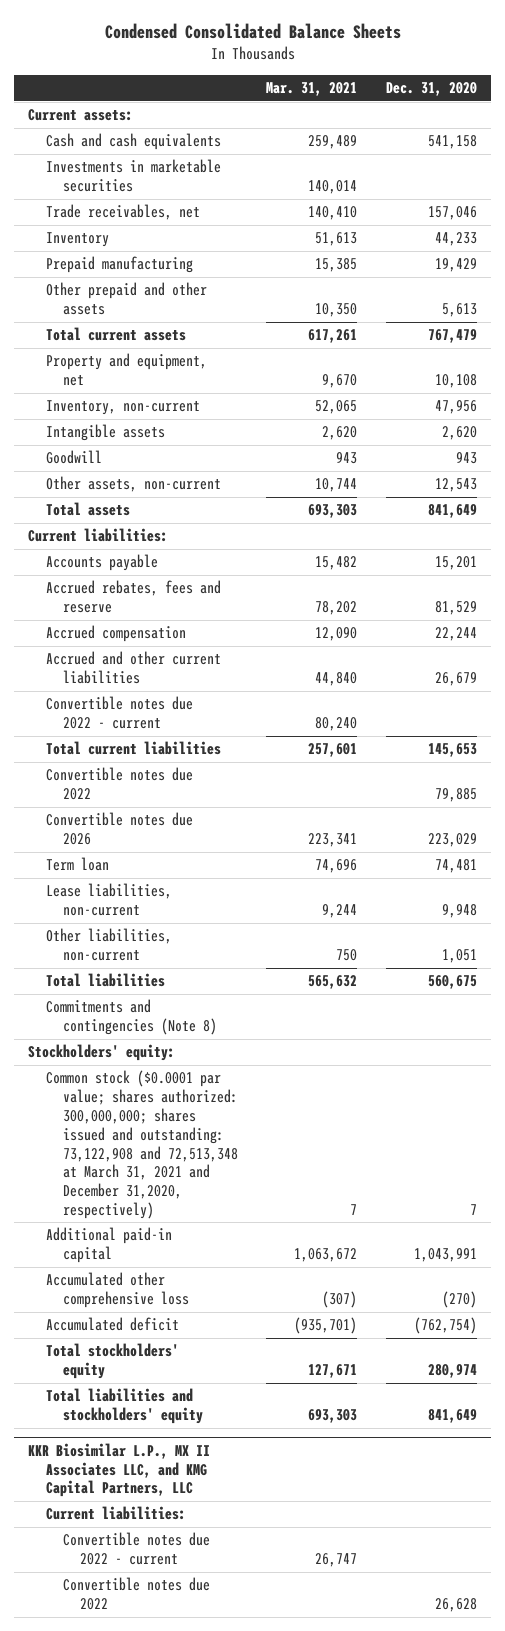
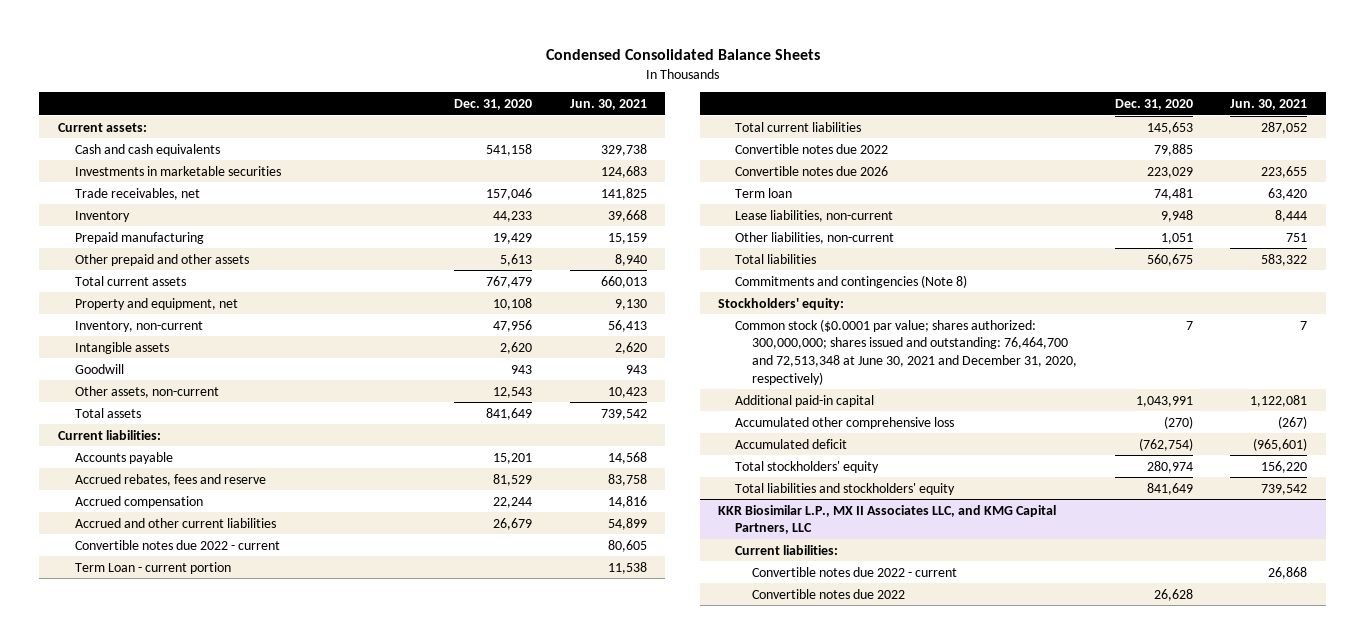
[266,82,358,97] Mar. 31, 2021 -> none
none -> [569,98,647,110] Jun. 30, 2021
none -> [74,561,231,574] Term Loan - current portion
[45,1070,238,1219] Common stock ($0.0001 par value; shares authorized: 300,000,000; shares issued and outstanding: 73,122,908 and 72,513,348 at March 31, 2021 and December 31,2020, respectively) -> [735,318,1078,385] Common stock ($0.0001 par value; shares authorized: 300,000,000; shares issued and outstanding: 76,464,700 and 72,513,348 at June 30, 2021 and December 31, 2020, respectively)

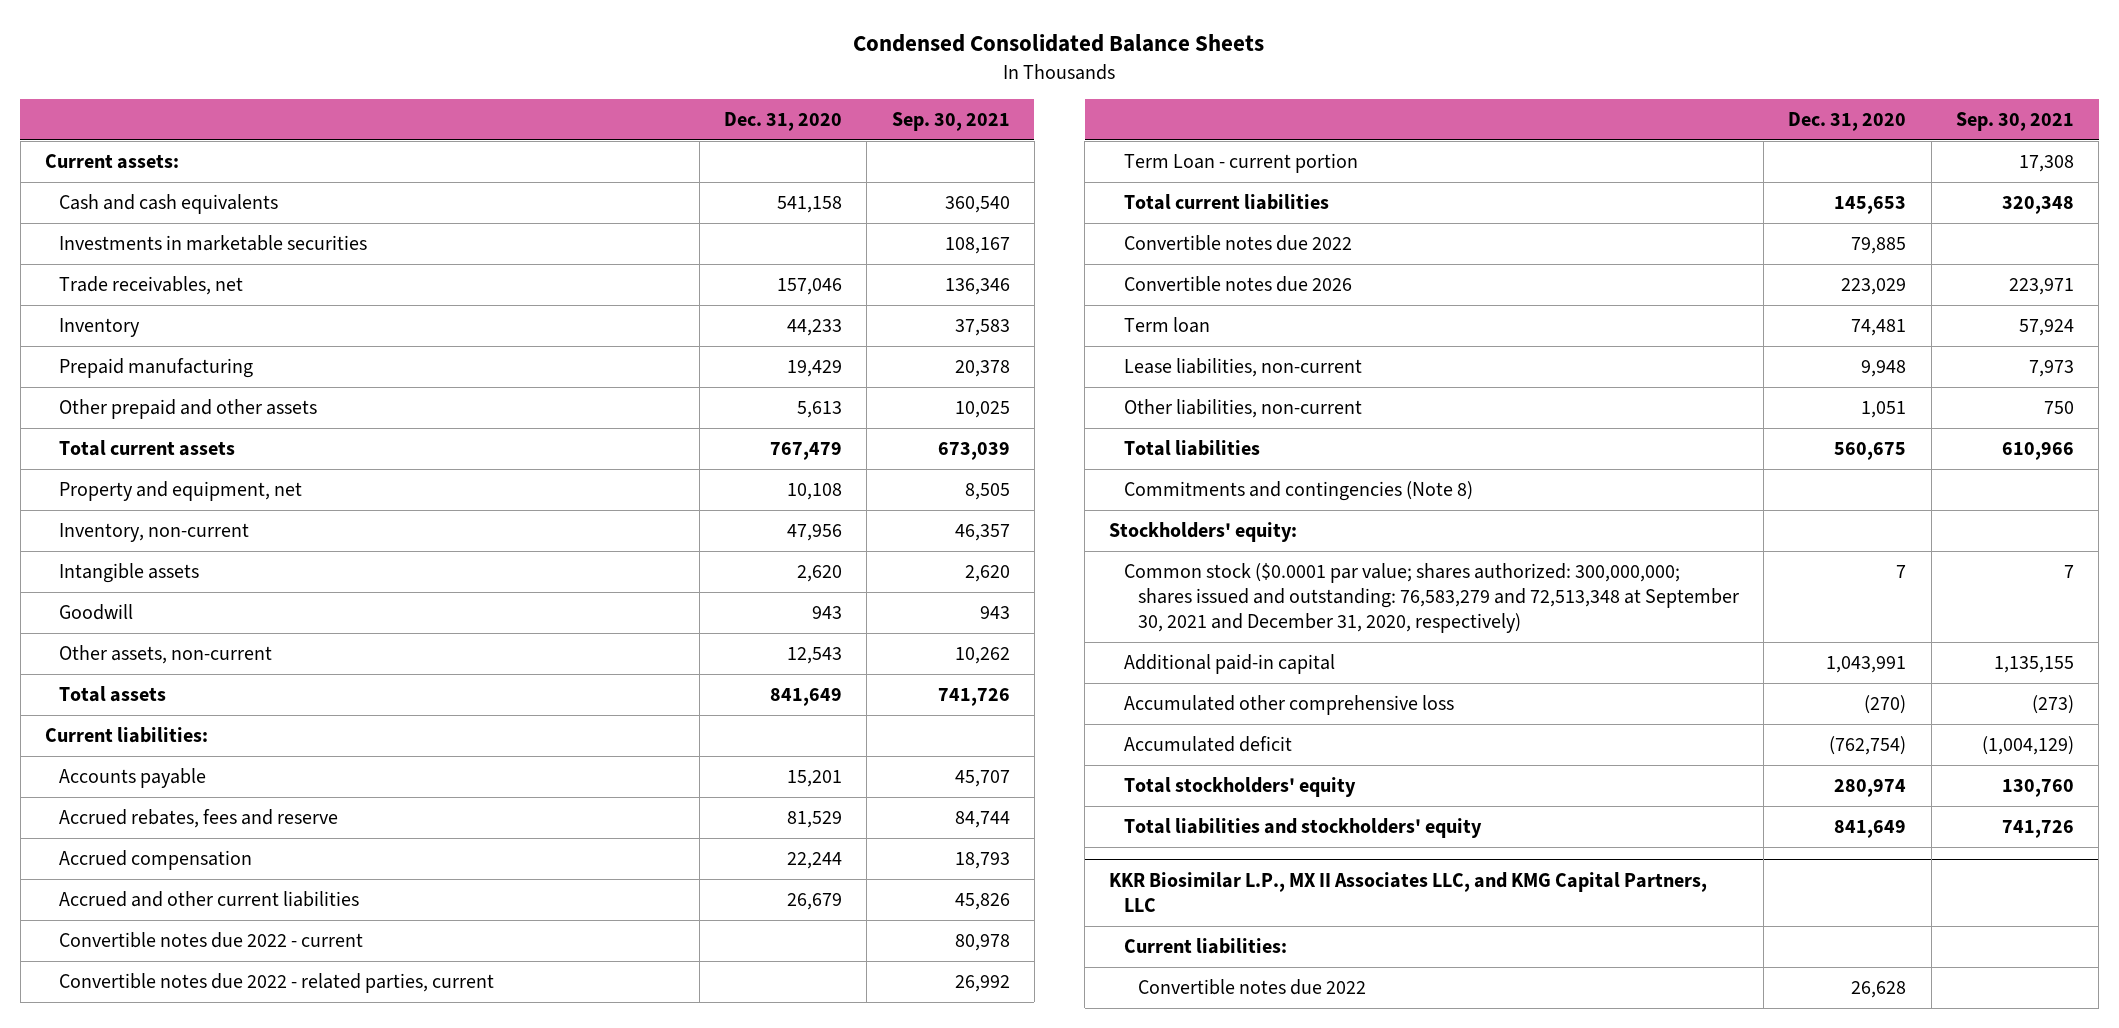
[569,98,647,110] Jun. 30, 2021 -> none
none -> [891,111,1010,131] Sep. 30, 2021
none -> [59,973,495,994] Convertible notes due 2022 - related parties, current
[735,318,1078,385] Common stock ($0.0001 par value; shares authorized: 300,000,000; shares issued and outstanding: 76,464,700 and 72,513,348 at June 30, 2021 and December 31, 2020, respectively) -> [1123,563,1740,634] Common stock ($0.0001 par value; shares authorized: 300,000,000; shares issued and outstanding: 76,583,279 and 72,513,348 at September 30, 2021 and December 31, 2020, respectively)
[752,566,958,577] Convertible notes due 2022 - current -> none

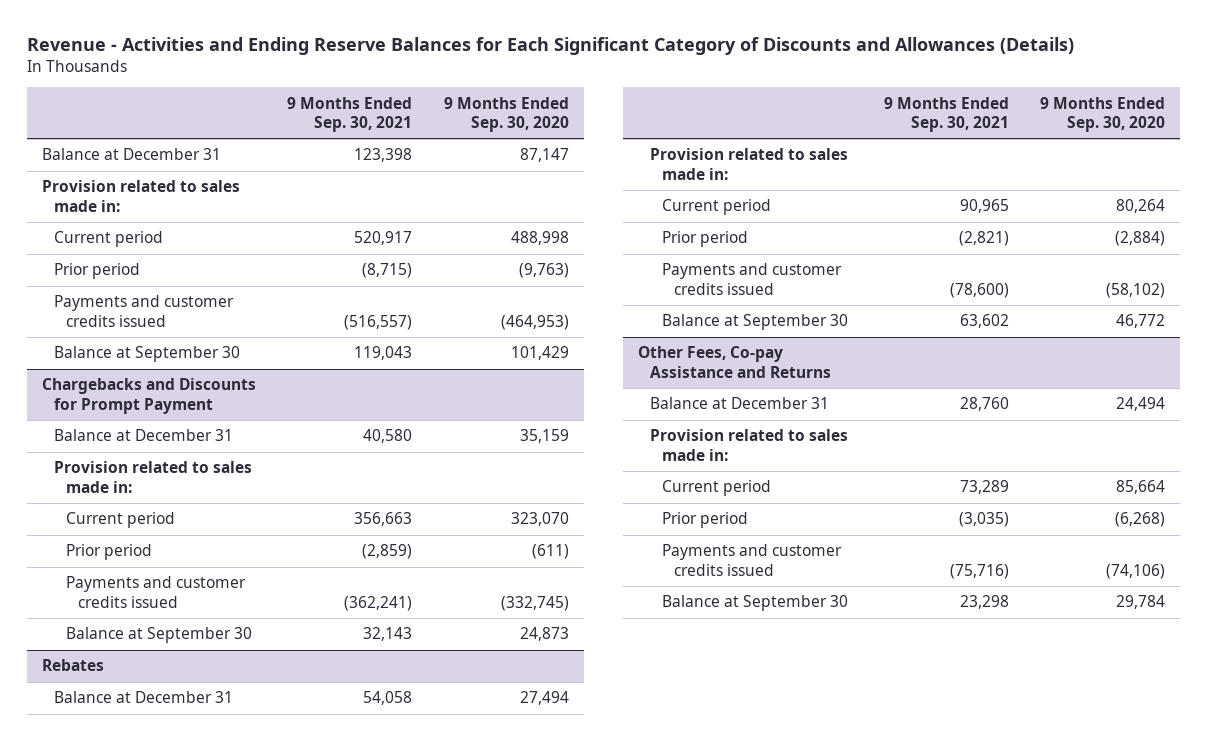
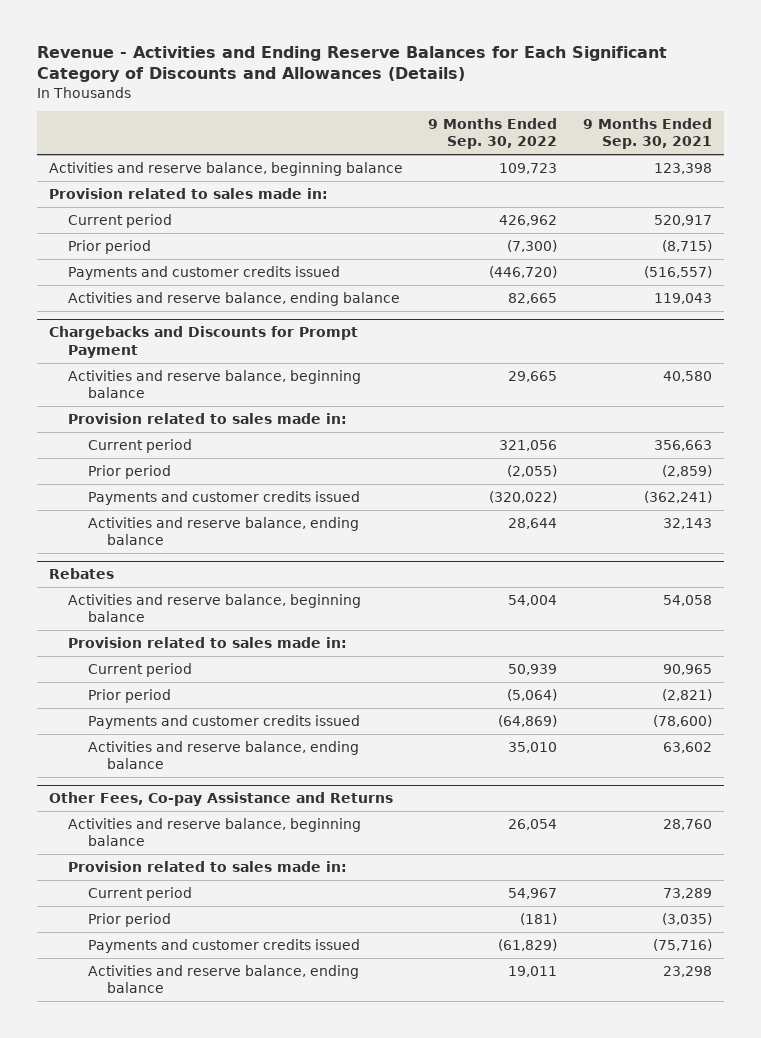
[443,96,569,133] 9 Months Ended Sep. 30, 2020 -> none
none -> [428,118,558,150] 9 Months Ended Sep. 30, 2022
[42,148,222,161] Balance at December 31 -> [49,161,404,176] Activities and reserve balance, beginning balance
[54,346,241,363] Balance at September 30 -> [68,291,401,306] Activities and reserve balance, ending balance
[54,429,234,442] Balance at December 31 -> [68,369,362,399] Activities and reserve balance, beginning balance
[66,627,253,644] Balance at September 30 -> [87,516,359,546] Activities and reserve balance, ending balance
[54,691,234,704] Balance at December 31 -> [68,593,362,623] Activities and reserve balance, beginning balance
[662,314,849,331] Balance at September 30 -> [87,740,359,770] Activities and reserve balance, ending balance
[650,397,830,410] Balance at December 31 -> [68,817,362,847] Activities and reserve balance, beginning balance
[662,595,849,612] Balance at September 30 -> [87,964,359,994] Activities and reserve balance, ending balance

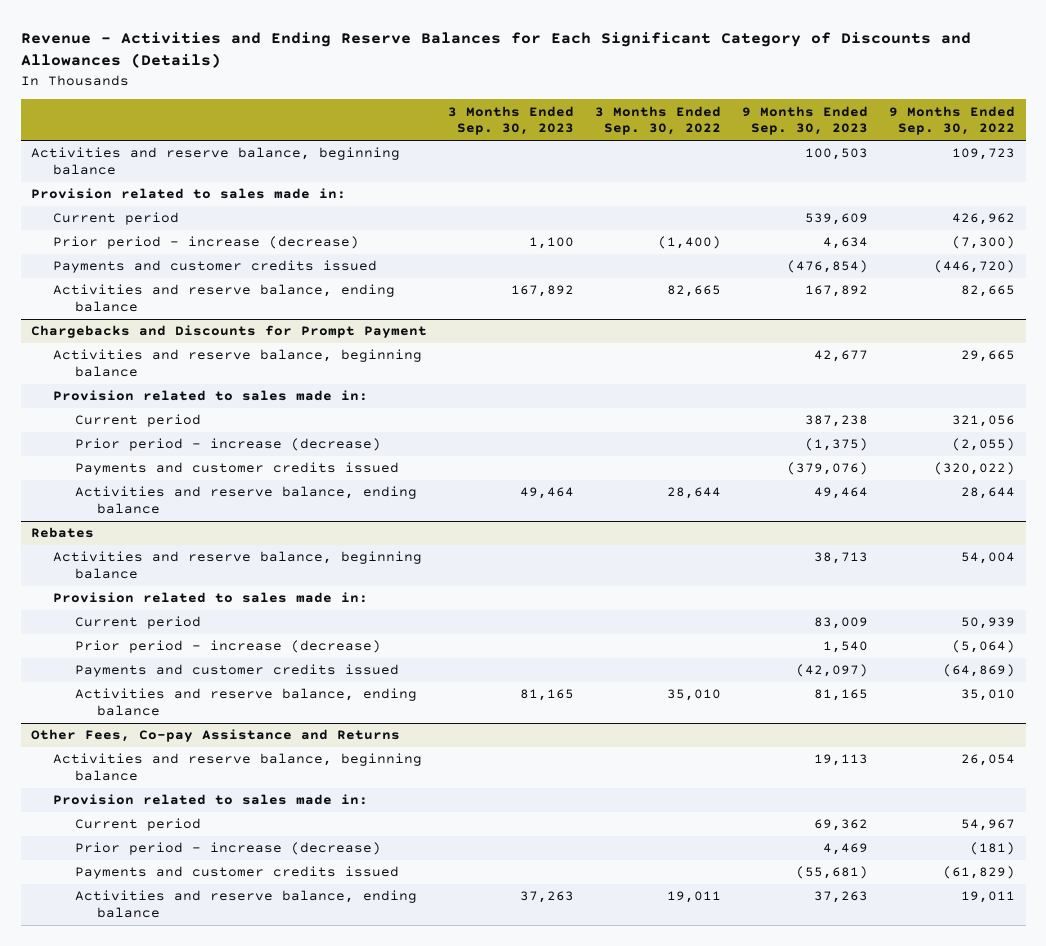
[582,118,712,150] 9 Months Ended Sep. 30, 2021 -> none
none -> [448,105,575,136] 3 Months Ended Sep. 30, 2023
none -> [595,105,722,136] 3 Months Ended Sep. 30, 2022
none -> [742,105,869,136] 9 Months Ended Sep. 30, 2023
[68,239,152,254] Prior period -> [53,236,360,250] Prior period - increase (decrease)
[87,464,171,479] Prior period -> [75,438,382,452] Prior period - increase (decrease)
[87,688,171,703] Prior period -> [75,640,382,654] Prior period - increase (decrease)
[87,912,171,927] Prior period -> [75,842,382,856] Prior period - increase (decrease)

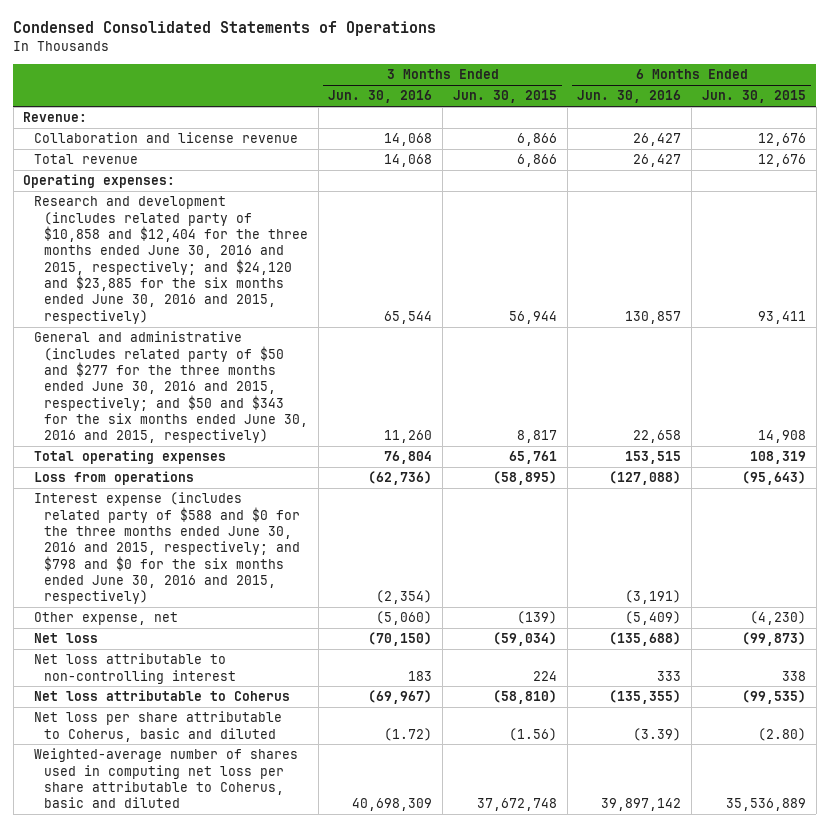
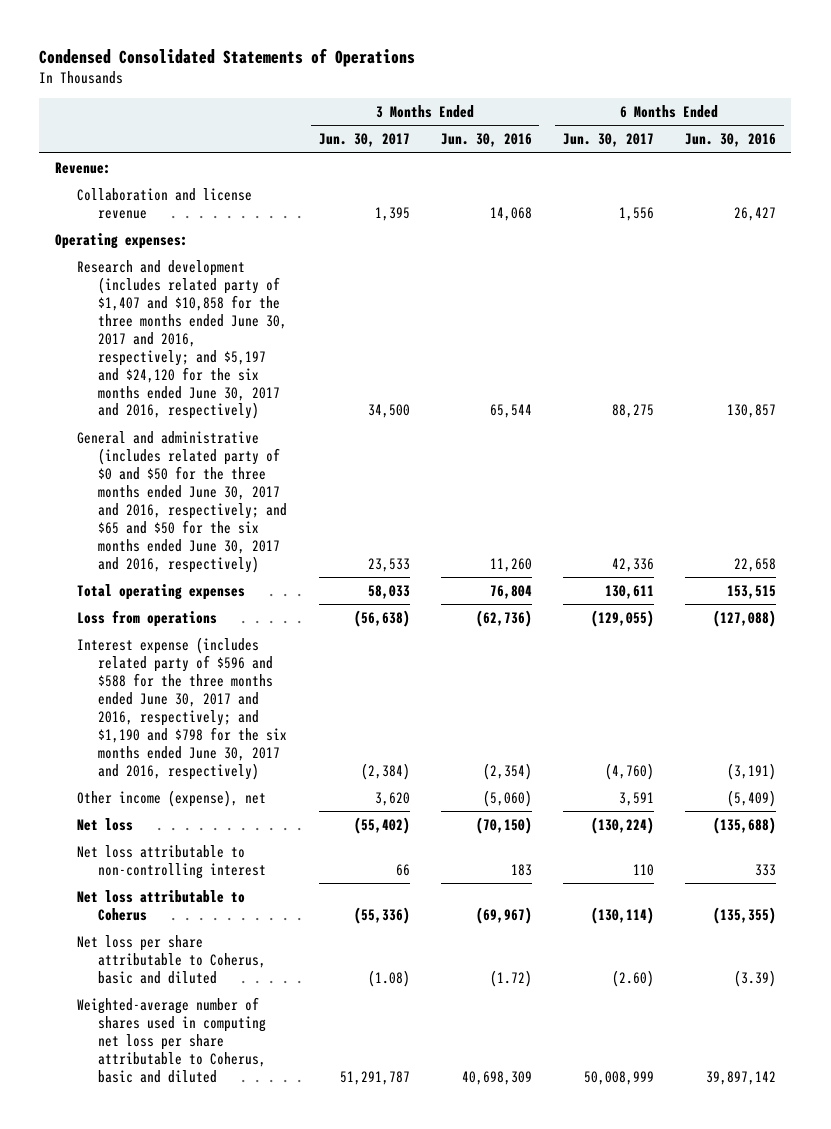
[452,90,557,104] Jun. 30, 2015 -> none
[701,90,806,104] Jun. 30, 2015 -> none
none -> [318,133,410,148] Jun. 30, 2017
none -> [562,133,654,148] Jun. 30, 2017
[33,154,138,165] Total revenue -> none
[33,196,308,324] Research and development (includes related party of $10,858 and $12,404 for the three months ended June 30, 2016 and 2015, respectively; and $24,120 and $23,885 for the six months ended June 30, 2016 and 2015, respectively) -> [76,259,288,420] Research and development (includes related party of $1,407 and $10,858 for the three months ended June 30, 2017 and 2016, respectively; and $5,197 and $24,120 for the six months ended June 30, 2017 and 2016, respectively)
[33,331,308,444] General and administrative (includes related party of $50 and $277 for the three months ended June 30, 2016 and 2015, respectively; and $50 and $343 for the six months ended June 30, 2016 and 2015, respectively) -> [76,430,288,573] General and administrative (includes related party of $0 and $50 for the three months ended June 30, 2017 and 2016, respectively; and $65 and $50 for the six months ended June 30, 2017 and 2016, respectively)
[33,492,300,605] Interest expense (includes related party of $588 and $0 for the three months ended June 30, 2016 and 2015, respectively; and $798 and $0 for the six months ended June 30, 2016 and 2015, respectively) -> [76,636,288,780] Interest expense (includes related party of $596 and $588 for the three months ended June 30, 2017 and 2016, respectively; and $1,190 and $798 for the six months ended June 30, 2017 and 2016, respectively)
[33,612,178,626] Other expense, net -> [76,789,266,807] Other income (expense), net

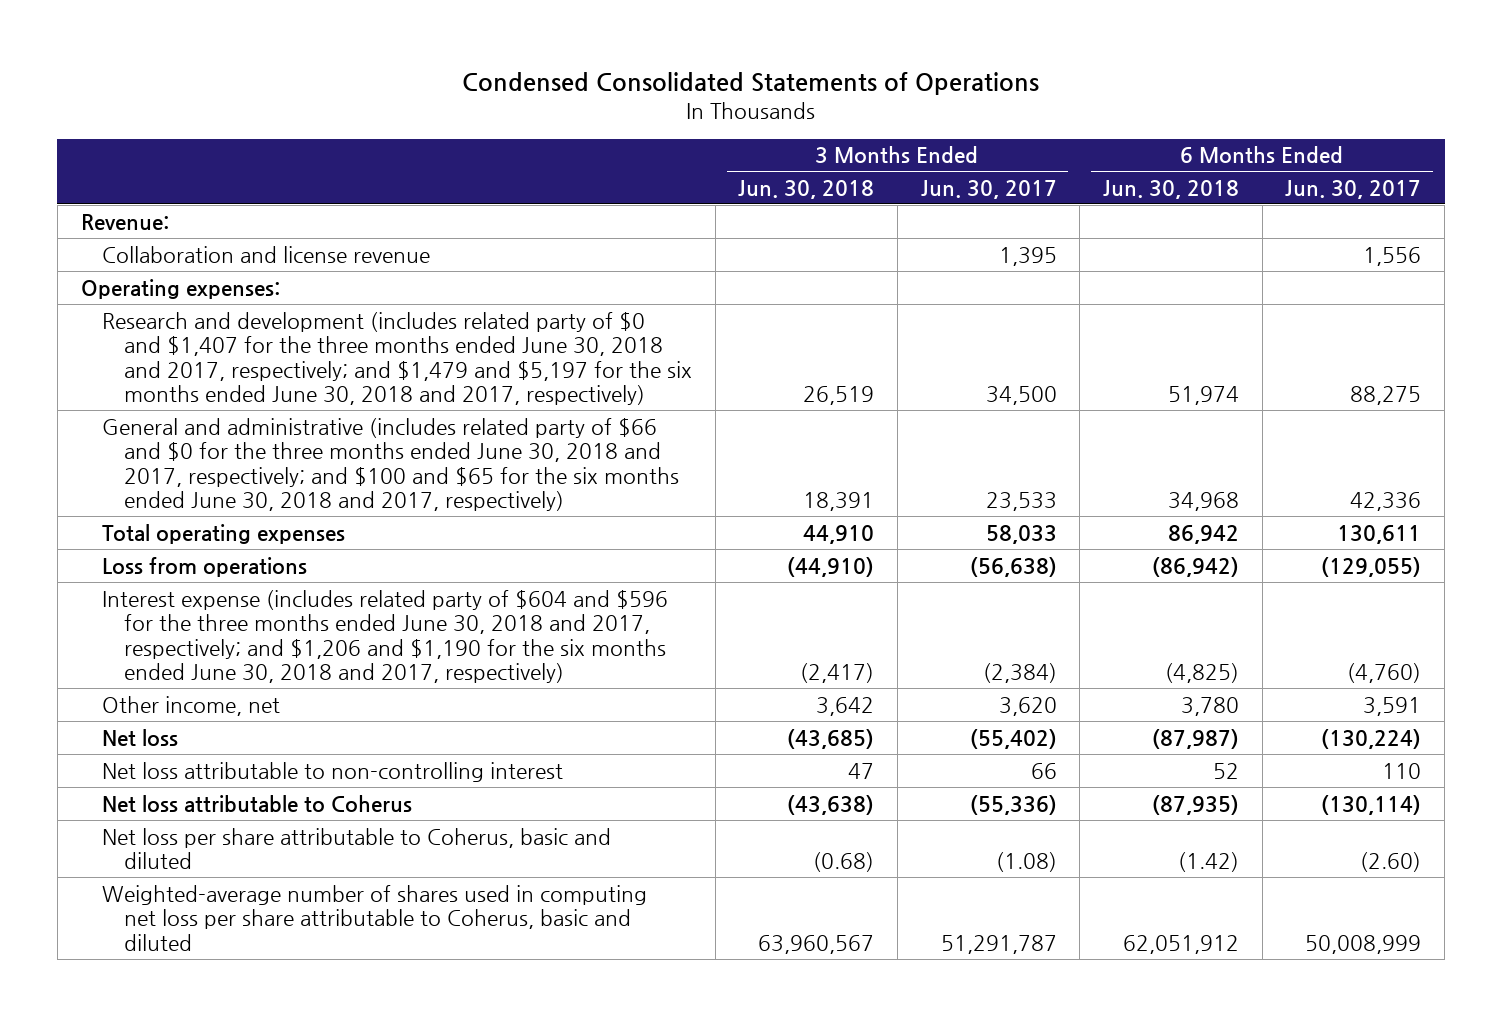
[440,133,532,148] Jun. 30, 2016 -> none
[684,133,776,148] Jun. 30, 2016 -> none
none -> [738,179,875,199] Jun. 30, 2018
none -> [1102,179,1239,199] Jun. 30, 2018
[76,259,288,420] Research and development (includes related party of $1,407 and $10,858 for the three months ended June 30, 2017 and 2016, respectively; and $5,197 and $24,120 for the six months ended June 30, 2017 and 2016, respectively) -> [102,311,692,406] Research and development (includes related party of $0 and $1,407 for the three months ended June 30, 2018 and 2017, respectively; and $1,479 and $5,197 for the six months ended June 30, 2018 and 2017, respectively)
[76,430,288,573] General and administrative (includes related party of $0 and $50 for the three months ended June 30, 2017 and 2016, respectively; and $65 and $50 for the six months ended June 30, 2017 and 2016, respectively) -> [102,417,679,512] General and administrative (includes related party of $66 and $0 for the three months ended June 30, 2018 and 2017, respectively; and $100 and $65 for the six months ended June 30, 2018 and 2017, respectively)
[76,636,288,780] Interest expense (includes related party of $596 and $588 for the three months ended June 30, 2017 and 2016, respectively; and $1,190 and $798 for the six months ended June 30, 2017 and 2016, respectively) -> [102,589,669,684] Interest expense (includes related party of $604 and $596 for the three months ended June 30, 2018 and 2017, respectively; and $1,206 and $1,190 for the six months ended June 30, 2018 and 2017, respectively)
[76,789,266,807] Other income (expense), net -> [102,695,281,716] Other income, net

